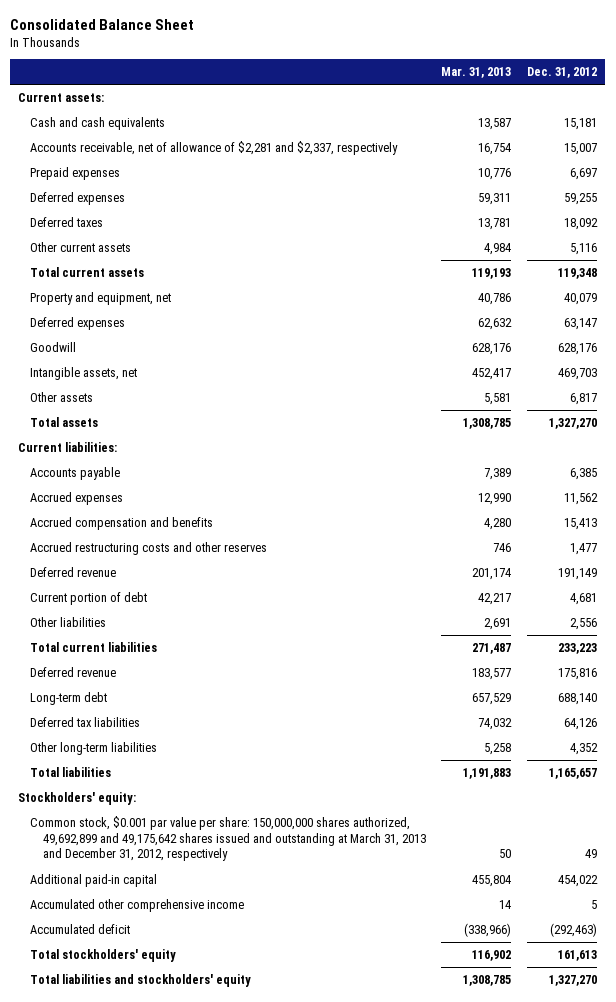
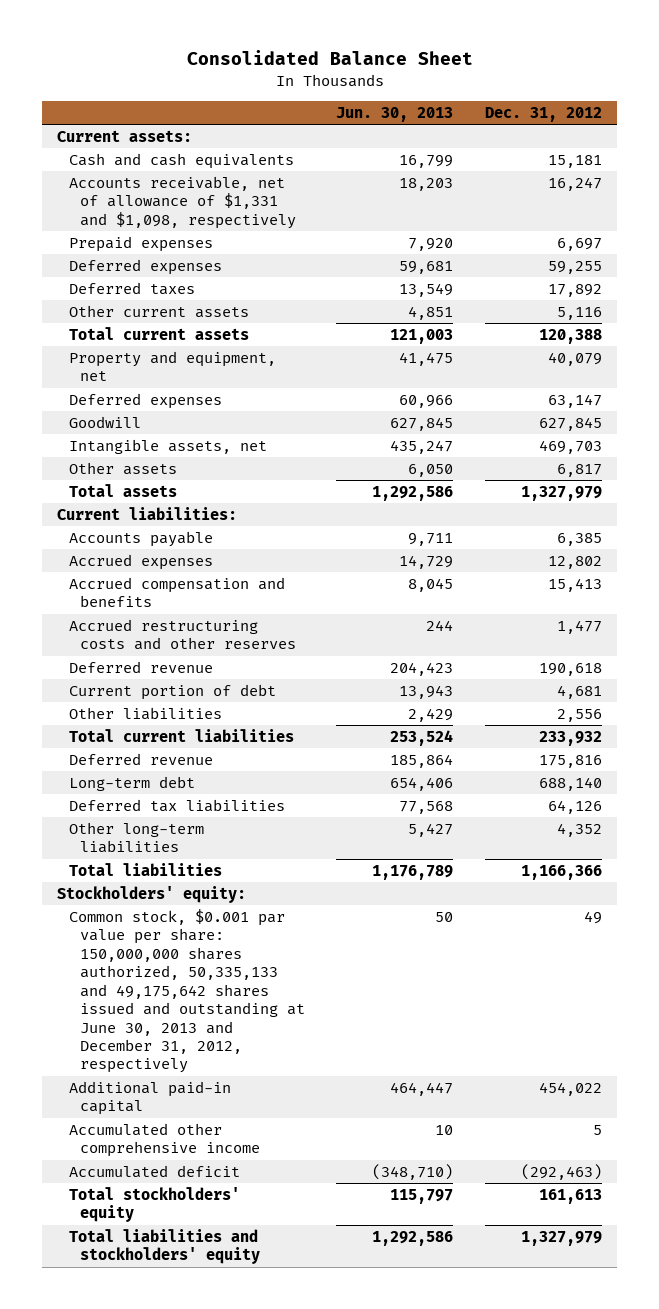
[441,67,512,79] Mar. 31, 2013 -> none
none -> [336,107,454,123] Jun. 30, 2013
[30,140,399,155] Accounts receivable, net of allowance of $2,281 and $2,337, respectively -> [68,176,297,229] Accounts receivable, net of allowance of $1,331 and $1,098, respectively
[564,142,598,155] 15,007 -> [547,177,602,192] 16,247
[564,217,599,230] 18,092 -> [547,284,602,298] 17,892
[558,267,598,279] 119,348 -> [538,329,602,345] 120,388
[558,342,598,355] 628,176 -> [538,417,602,432] 627,845
[549,417,598,429] 1,327,270 -> [520,486,602,502] 1,327,979
[564,492,599,505] 11,562 -> [547,556,602,570] 12,802
[558,567,598,580] 191,149 -> [538,663,602,677] 190,618
[558,642,598,654] 233,223 -> [538,731,602,747] 233,932
[549,767,598,779] 1,165,657 -> [520,865,602,881] 1,166,366
[30,815,426,862] Common stock, $0.001 par value per share: 150,000,000 shares authorized, 49,692,899 and 49,175,642 shares issued and outstanding at March 31, 2013 and December 31, 2012, respectively -> [68,909,306,1074] Common stock, $0.001 par value per share: 150,000,000 shares authorized, 50,335,133 and 49,175,642 shares issued and outstanding at June 30, 2013 and December 31, 2012, respectively
[549,974,598,986] 1,327,270 -> [520,1231,602,1247] 1,327,979

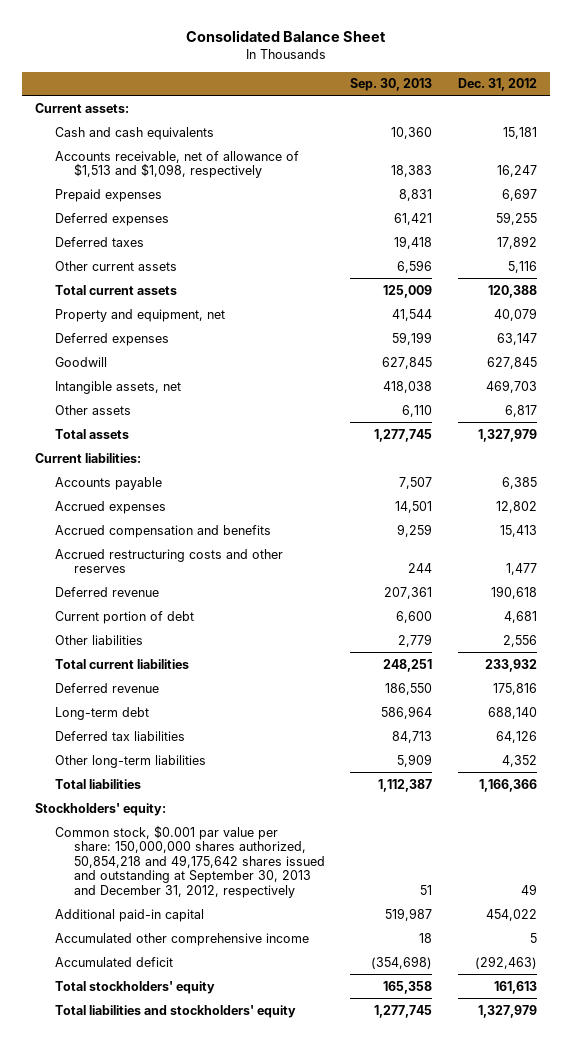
[336,107,454,123] Jun. 30, 2013 -> none
none -> [350,78,433,92] Sep. 30, 2013
[68,176,297,229] Accounts receivable, net of allowance of $1,331 and $1,098, respectively -> [54,150,299,179] Accounts receivable, net of allowance of $1,513 and $1,098, respectively
[68,909,306,1074] Common stock, $0.001 par value per share: 150,000,000 shares authorized, 50,335,133 and 49,175,642 shares issued and outstanding at June 30, 2013 and December 31, 2012, respectively -> [54,824,325,898] Common stock, $0.001 par value per share: 150,000,000 shares authorized, 50,854,218 and 49,175,642 shares issued and outstanding at September 30, 2013 and December 31, 2012, respectively

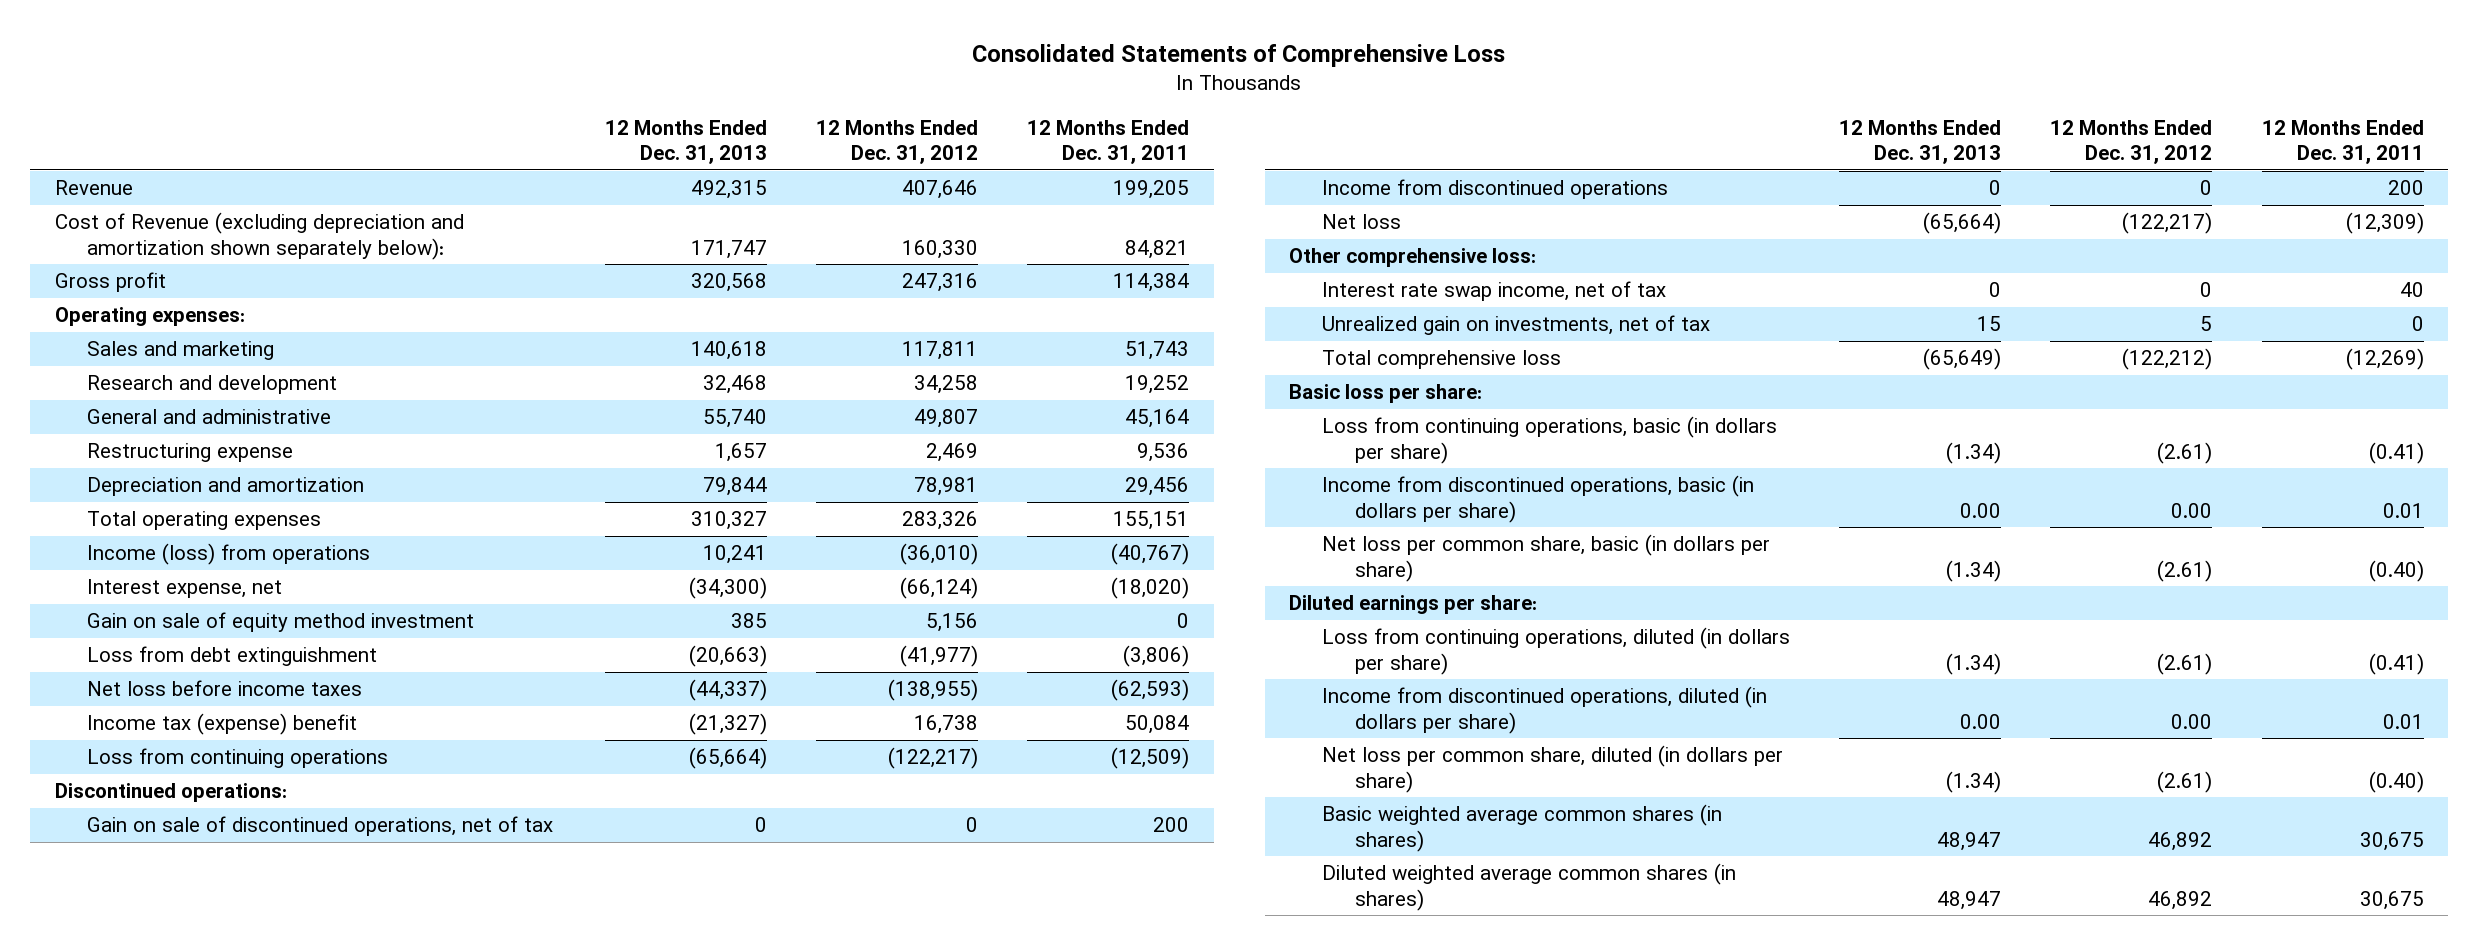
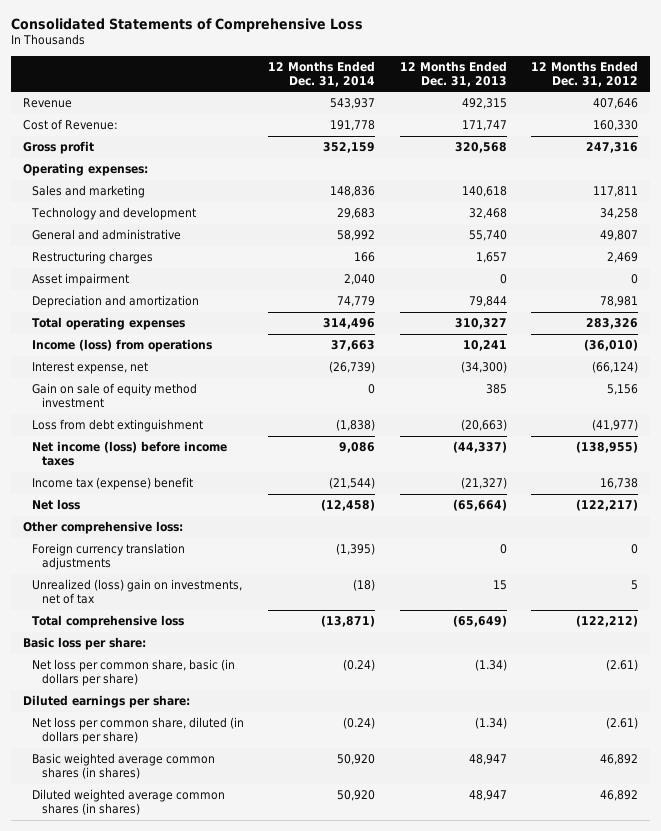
[1026,119,1189,165] 12 Months Ended Dec. 31, 2011 -> none
none -> [268,60,376,87] 12 Months Ended Dec. 31, 2014
[54,212,464,260] Cost of Revenue (excluding depreciation and amortization shown separately below): -> [22,119,118,131] Cost of Revenue:
[87,375,338,395] Research and development -> [31,207,197,221] Technology and development
[87,443,294,463] Restructuring expense -> [32,251,154,265] Restructuring charges
none -> [32,273,130,287] Asset impairment
[87,680,363,697] Net loss before income taxes -> [32,441,228,466] Net income (loss) before income taxes
[87,748,389,769] Loss from continuing operations -> none
[54,783,287,803] Discontinued operations: -> none
[87,816,554,837] Gain on sale of discontinued operations, net of tax -> none
[1322,179,1669,200] Income from discontinued operations -> none
[1322,281,1667,302] Interest rate swap income, net of tax -> none
none -> [32,543,186,570] Foreign currency translation adjustments
[1322,315,1711,336] Unrealized gain on investments, net of tax -> [32,579,243,604] Unrealized (loss) gain on investments, net of tax
[1322,416,1778,464] Loss from continuing operations, basic (in dollars per share) -> none
[1322,475,1755,523] Income from discontinued operations, basic (in dollars per share) -> none
[1322,627,1791,675] Loss from continuing operations, diluted (in dollars per share) -> none
[1322,686,1768,734] Income from discontinued operations, diluted (in dollars per share) -> none

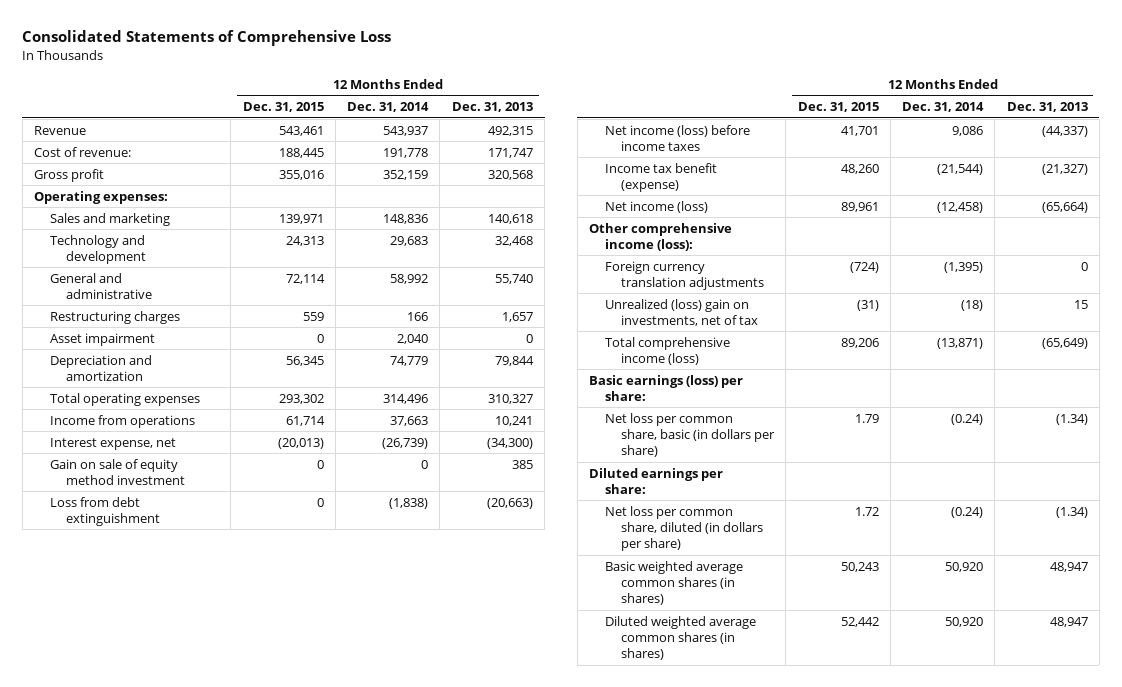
[530,60,638,87] 12 Months Ended Dec. 31, 2012 -> none
none -> [242,102,324,113] Dec. 31, 2015
[22,119,118,131] Cost of Revenue: -> [34,146,132,157] Cost of revenue:
[32,339,213,353] Income (loss) from operations -> [50,414,196,428] Income from operations
[32,477,194,491] Income tax (expense) benefit -> [604,162,717,192] Income tax benefit (expense)
[32,499,81,511] Net loss -> [604,200,708,213] Net income (loss)
[22,521,183,535] Other comprehensive loss: -> [588,222,732,251] Other comprehensive income (loss):
[32,615,185,629] Total comprehensive loss -> [604,336,730,365] Total comprehensive income (loss)
[22,637,146,651] Basic loss per share: -> [588,374,743,401] Basic earnings (loss) per share:

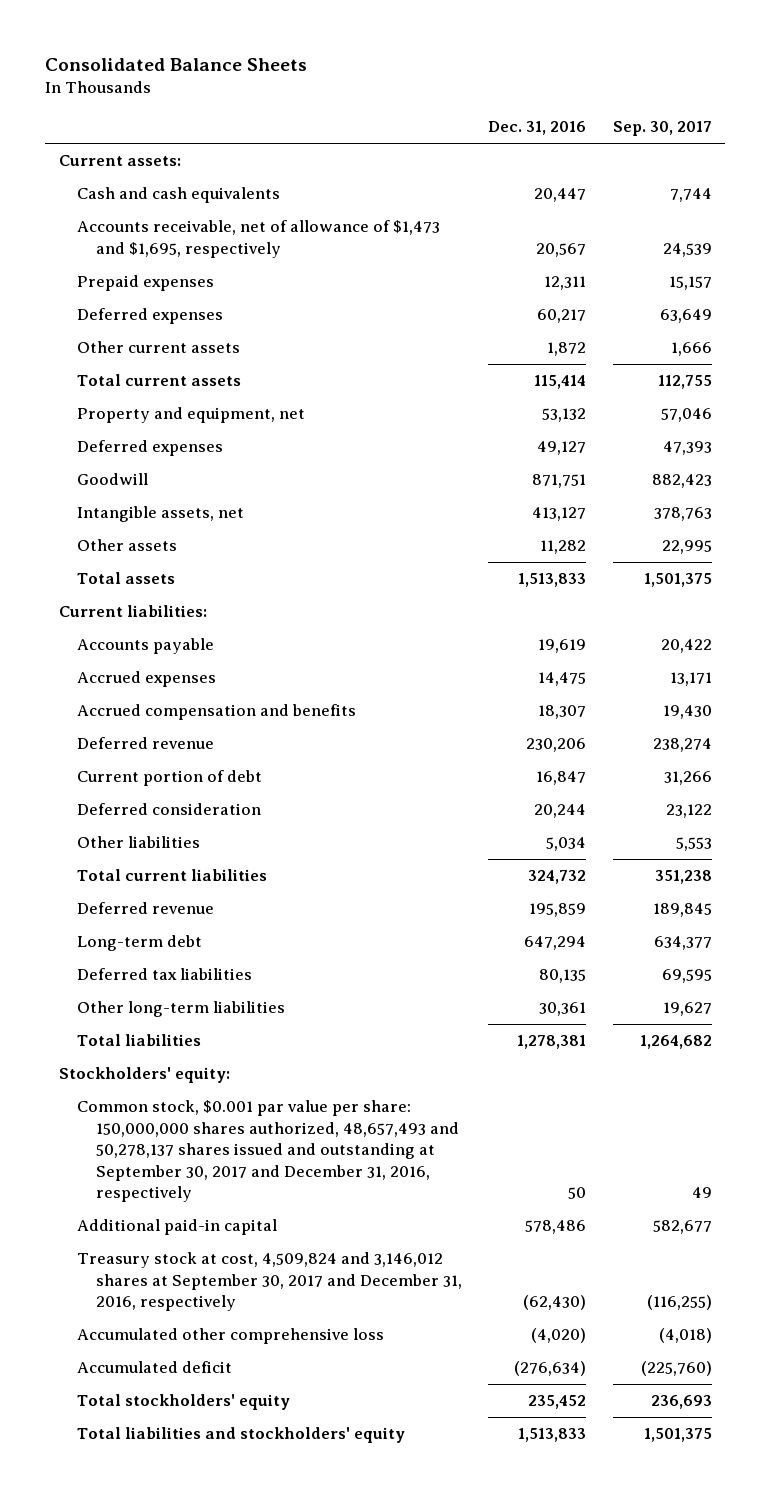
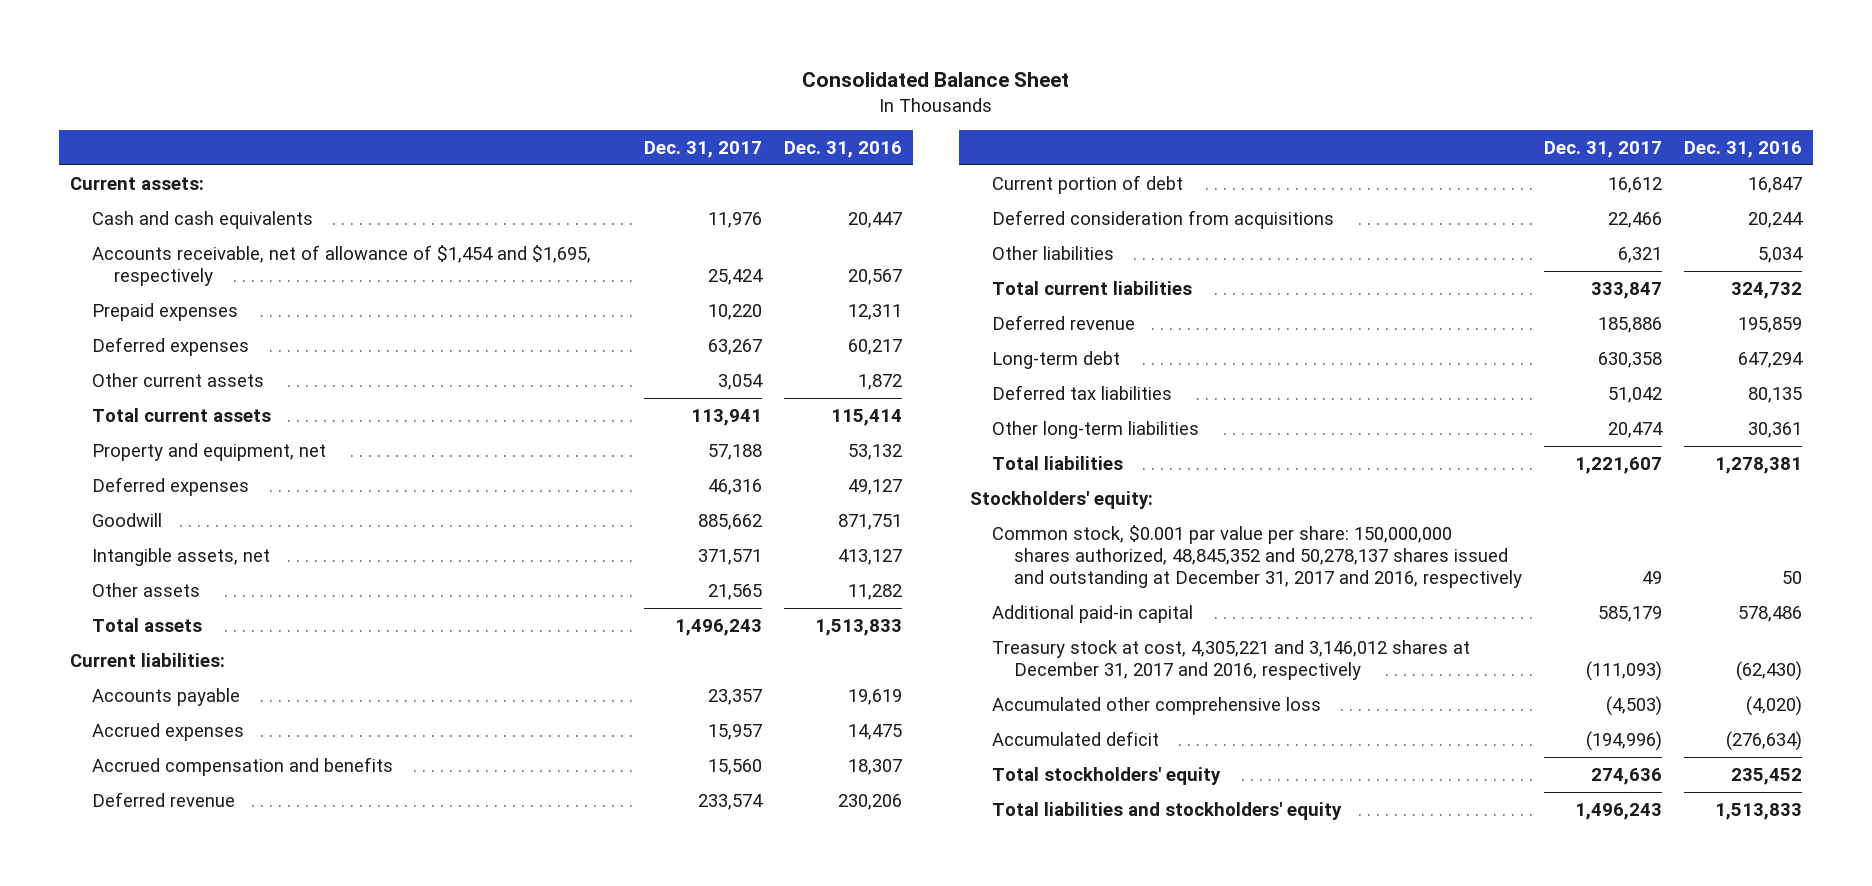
[45,57,308,71] Consolidated Balance Sheets -> [801,72,1069,88] Consolidated Balance Sheet
[612,121,712,137] Sep. 30, 2017 -> none
none -> [644,140,763,158] Dec. 31, 2017
[77,220,441,258] Accounts receivable, net of allowance of $1,473 and $1,695, respectively -> [92,244,592,286] Accounts receivable, net of allowance of $1,454 and $1,695, respectively
[77,803,262,816] Deferred consideration -> [992,209,1335,229] Deferred consideration from acquisitions
[77,1100,459,1203] Common stock, $0.001 par value per share: 150,000,000 shares authorized, 48,657,493 and 50,278,137 shares issued and outstanding at September 30, 2017 and December 31, 2016, respectively -> [992,524,1523,589] Common stock, $0.001 par value per share: 150,000,000 shares authorized, 48,845,352 and 50,278,137 shares issued and outstanding at December 31, 2017 and 2016, respectively
[77,1252,462,1312] Treasury stock at cost, 4,509,824 and 3,146,012 shares at September 30, 2017 and December 31, 2016, respectively -> [992,639,1471,680] Treasury stock at cost, 4,305,221 and 3,146,012 shares at December 31, 2017 and 2016, respectively

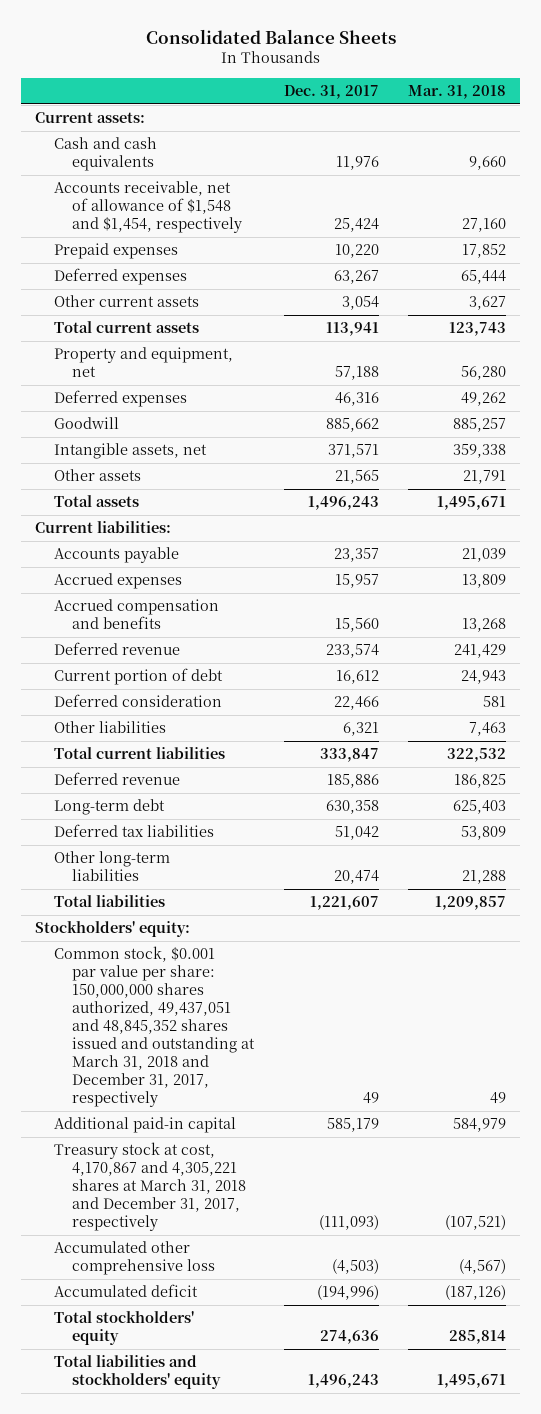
[801,72,1069,88] Consolidated Balance Sheet -> [145,28,396,44] Consolidated Balance Sheets
[784,140,903,158] Dec. 31, 2016 -> none
none -> [407,85,506,100] Mar. 31, 2018
[92,244,592,286] Accounts receivable, net of allowance of $1,454 and $1,695, respectively -> [53,181,243,234] Accounts receivable, net of allowance of $1,548 and $1,454, respectively
[992,209,1335,229] Deferred consideration from acquisitions -> [53,694,222,708] Deferred consideration
[992,524,1523,589] Common stock, $0.001 par value per share: 150,000,000 shares authorized, 48,845,352 and 50,278,137 shares issued and outstanding at December 31, 2017 and 2016, respectively -> [53,946,256,1108] Common stock, $0.001 par value per share: 150,000,000 shares authorized, 49,437,051 and 48,845,352 shares issued and outstanding at March 31, 2018 and December 31, 2017, respectively
[992,639,1471,680] Treasury stock at cost, 4,305,221 and 3,146,012 shares at December 31, 2017 and 2016, respectively -> [53,1142,247,1232] Treasury stock at cost, 4,170,867 and 4,305,221 shares at March 31, 2018 and December 31, 2017, respectively

